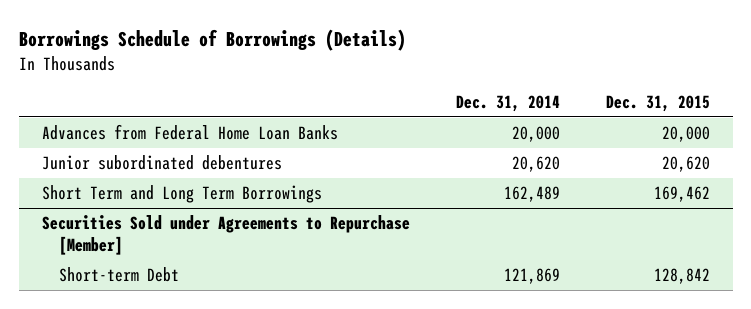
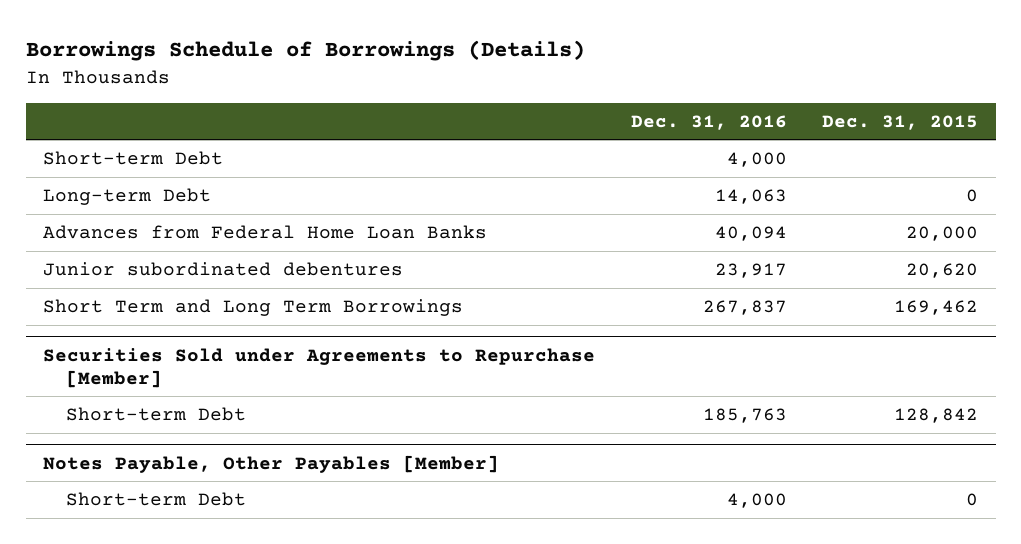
[455,95,560,113] Dec. 31, 2014 -> none
none -> [630,114,787,130] Dec. 31, 2016
none -> [43,150,224,165] Short-term Debt
none -> [43,187,212,205] Long-term Debt
none -> [43,454,500,473] Notes Payable, Other Payables [Member]
none -> [66,491,247,506] Short-term Debt

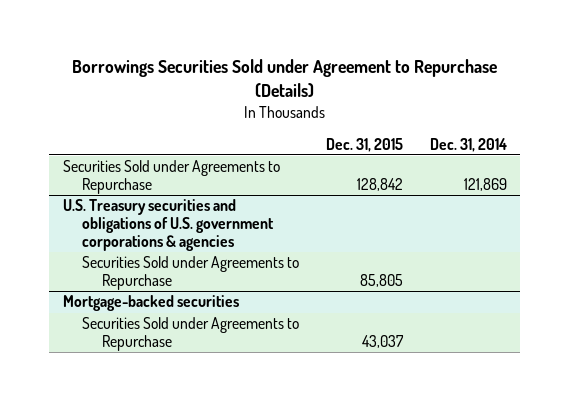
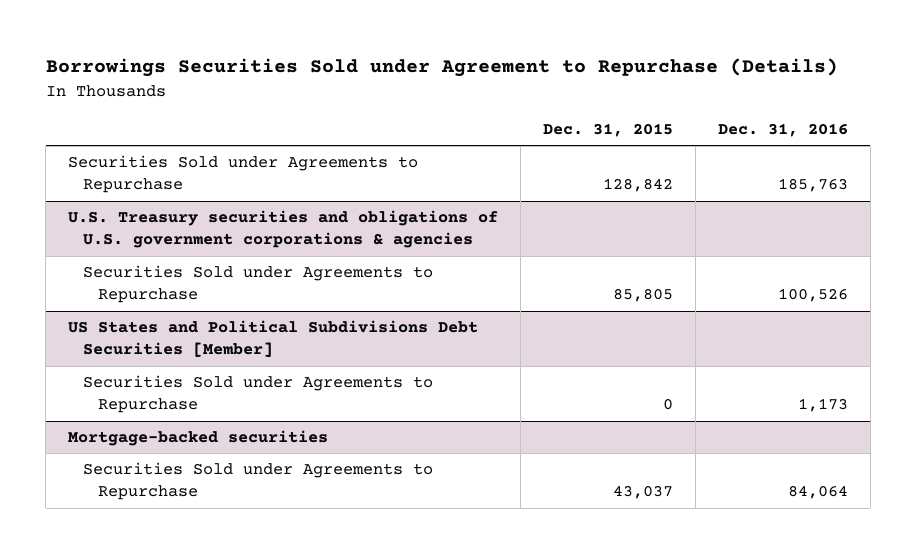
[430,137,508,152] Dec. 31, 2014 -> none
none -> [717,123,848,138] Dec. 31, 2016
none -> [68,320,479,358] US States and Political Subdivisions Debt Securities [Member]
none -> [82,375,433,414] Securities Sold under Agreements to Repurchase

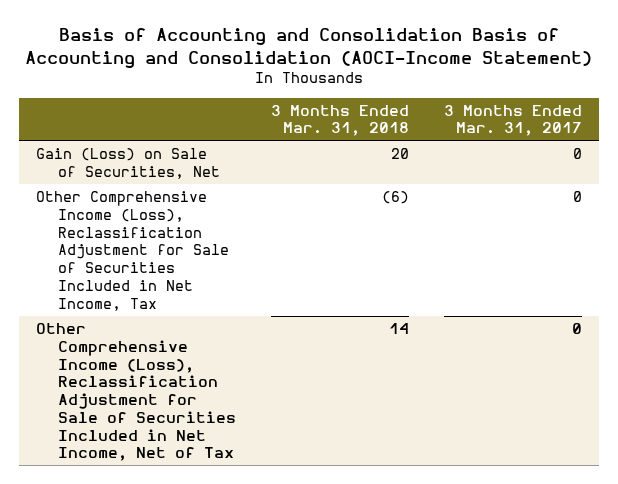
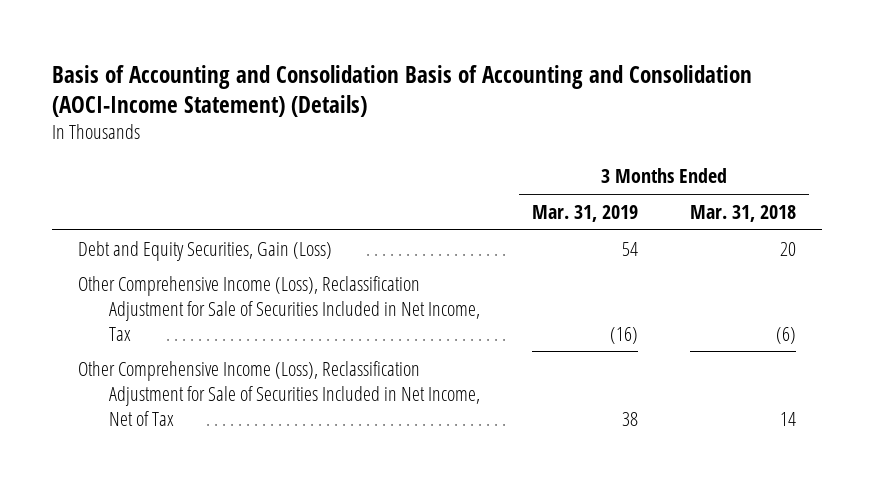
[25,28,593,68] Basis of Accounting and Consolidation Basis of Accounting and Consolidation (AOCI-Income Statement) -> [52,64,753,117] Basis of Accounting and Consolidation Basis of Accounting and Consolidation (AOCI-Income Statement) (Details)
[443,104,582,137] 3 Months Ended Mar. 31, 2017 -> none
none -> [531,204,638,222] Mar. 31, 2019
[36,148,221,179] Gain (Loss) on Sale of Securities, Net -> none
none -> [78,240,333,261] Debt and Equity Securities, Gain (Loss)

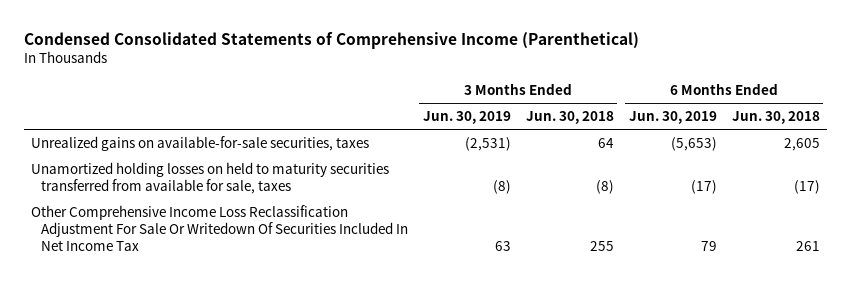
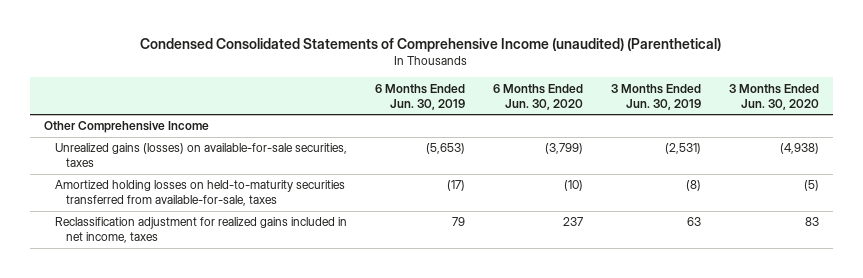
[23,31,639,49] Condensed Consolidated Statements of Comprehensive Income (Parenthetical) -> [140,37,722,52] Condensed Consolidated Statements of Comprehensive Income (unaudited) (Parenthetical)
[525,111,614,125] Jun. 30, 2018 -> none
[731,111,820,125] Jun. 30, 2018 -> none
none -> [493,83,584,110] 6 Months Ended Jun. 30, 2020
none -> [729,83,820,110] 3 Months Ended Jun. 30, 2020
none -> [43,121,209,134] Other Comprehensive Income
[31,136,370,152] Unrealized gains on available-for-sale securities, taxes -> [55,143,348,168] Unrealized gains (losses) on available-for-sale securities, taxes
[31,162,390,195] Unamortized holding losses on held to maturity securities transferred from available for sale, taxes -> [55,180,346,207] Amortized holding losses on held-to-maturity securities transferred from available-for-sale, taxes
[31,205,408,252] Other Comprehensive Income Loss Reclassification Adjustment For Sale Or Writedown Of Securities Included In Net Income Tax -> [55,217,348,244] Reclassification adjustment for realized gains included in net income, taxes

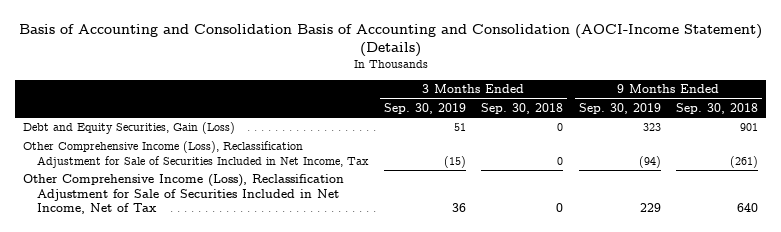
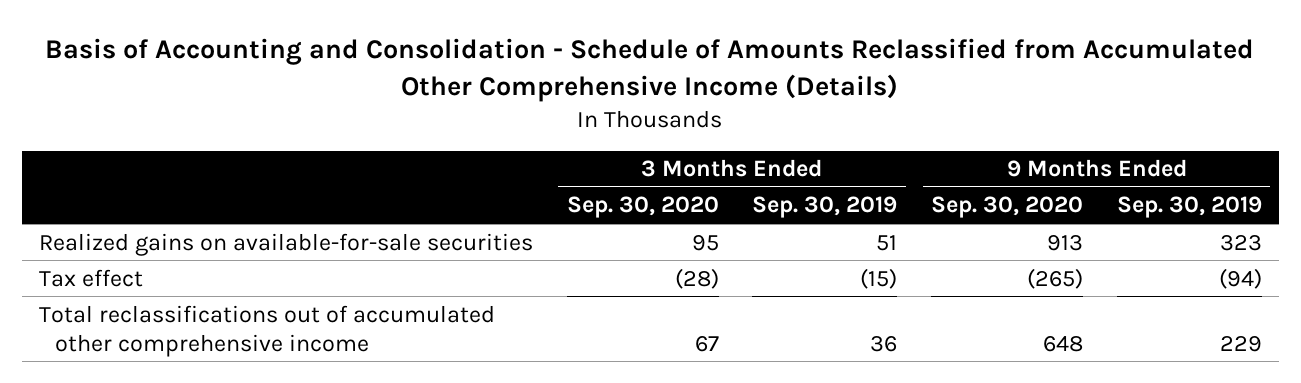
[18,23,762,57] Basis of Accounting and Consolidation Basis of Accounting and Consolidation (AOCI-Income Statement) (Details) -> [45,38,1255,103] Basis of Accounting and Consolidation - Schedule of Amounts Reclassified from Accumulated Other Comprehensive Income (Details)
[481,102,564,114] Sep. 30, 2018 -> none
[675,102,758,114] Sep. 30, 2018 -> none
none -> [566,196,719,219] Sep. 30, 2020
none -> [931,196,1084,219] Sep. 30, 2020
[23,122,236,135] Debt and Equity Securities, Gain (Loss) -> [38,232,533,256] Realized gains on available-for-sale securities
[23,141,370,168] Other Comprehensive Income (Loss), Reclassification Adjustment for Sale of Securities Included in Net Income, Tax -> [38,268,143,287] Tax effect
[23,174,345,214] Other Comprehensive Income (Loss), Reclassification Adjustment for Sale of Securities Included in Net Income, Net of Tax -> [38,304,495,357] Total reclassifications out of accumulated other comprehensive income

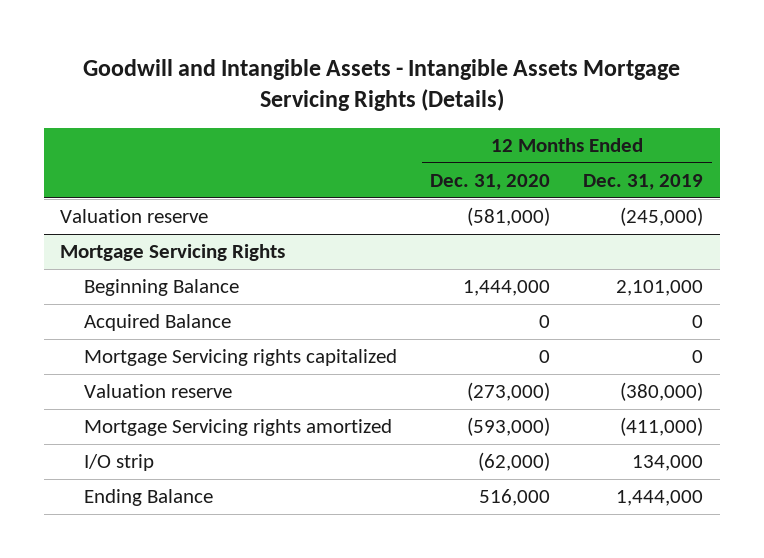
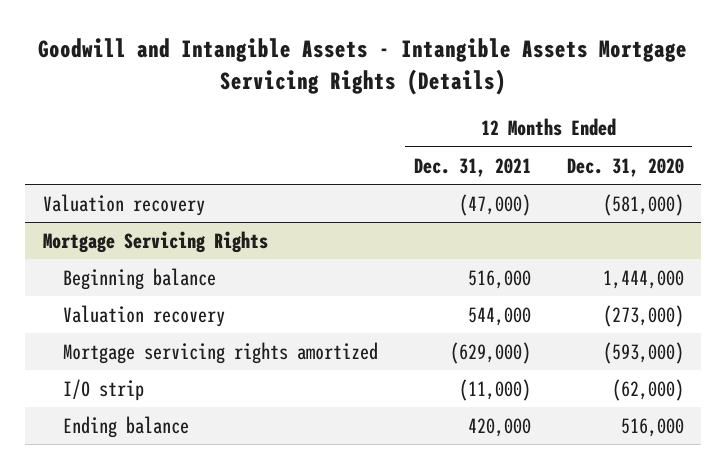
[583,173,704,190] Dec. 31, 2019 -> none
none -> [413,157,531,177] Dec. 31, 2021
[60,209,209,224] Valuation reserve -> [42,193,205,216] Valuation recovery
[84,314,232,332] Acquired Balance -> none
[84,349,398,367] Mortgage Servicing rights capitalized -> none
[84,279,240,297] Beginning Balance -> [63,267,217,290] Beginning balance
[84,384,233,399] Valuation reserve -> [63,304,226,327] Valuation recovery
[84,419,393,437] Mortgage Servicing rights amortized -> [63,341,379,364] Mortgage servicing rights amortized
[84,489,214,507] Ending Balance -> [63,415,190,438] Ending balance

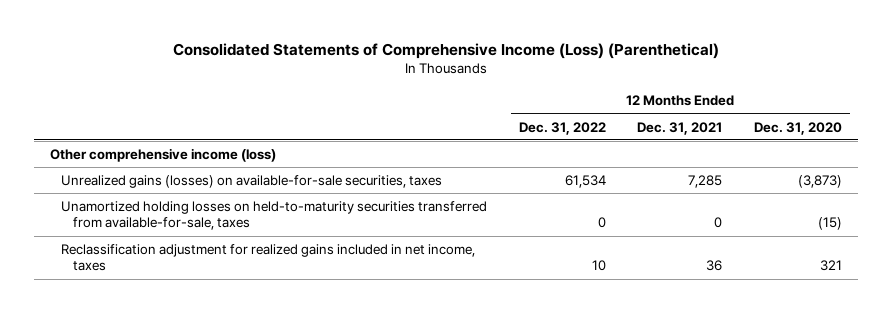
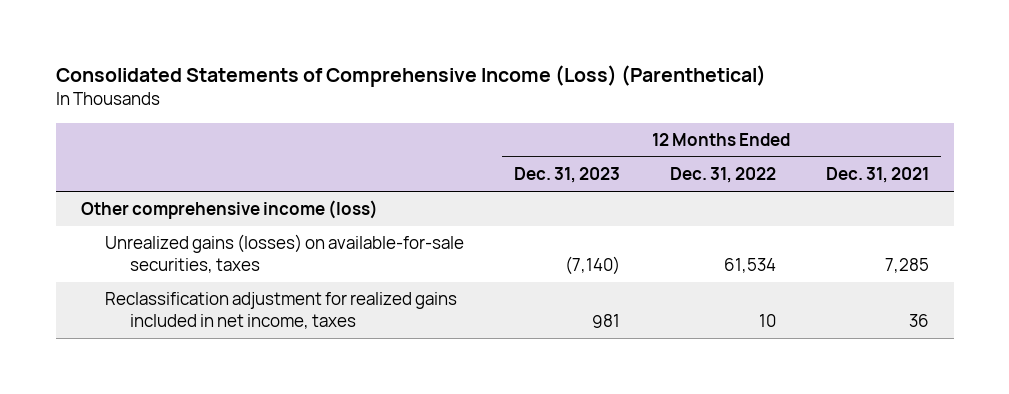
[753,121,842,135] Dec. 31, 2020 -> none
none -> [514,167,621,184] Dec. 31, 2023
[61,201,488,231] Unamortized holding losses on held-to-maturity securities transferred from available-for-sale, taxes -> none

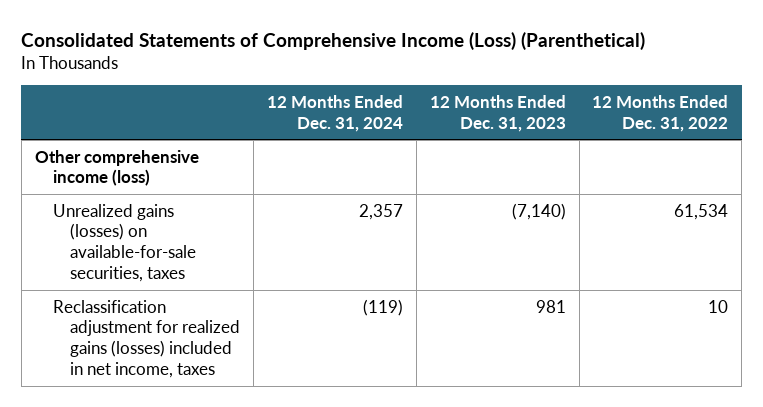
[825,167,929,184] Dec. 31, 2021 -> none
none -> [266,94,403,132] 12 Months Ended Dec. 31, 2024
[105,292,458,330] Reclassification adjustment for realized gains included in net income, taxes -> [52,299,241,378] Reclassification adjustment for realized gains (losses) included in net income, taxes

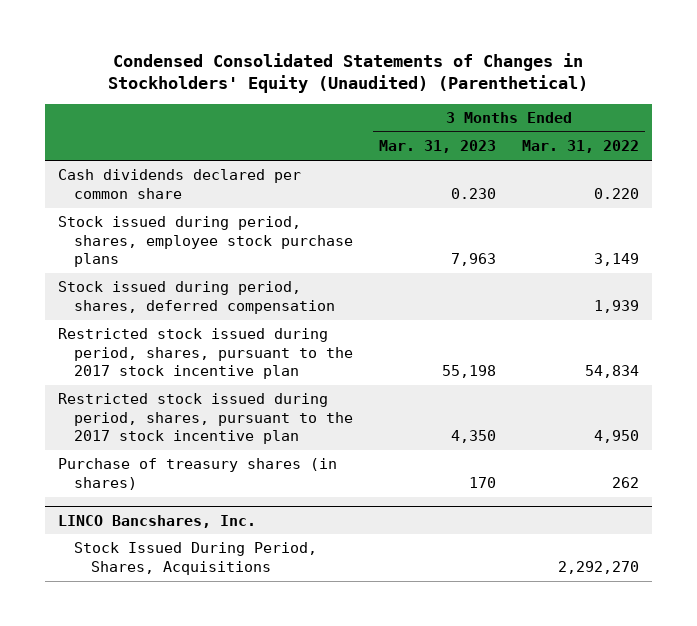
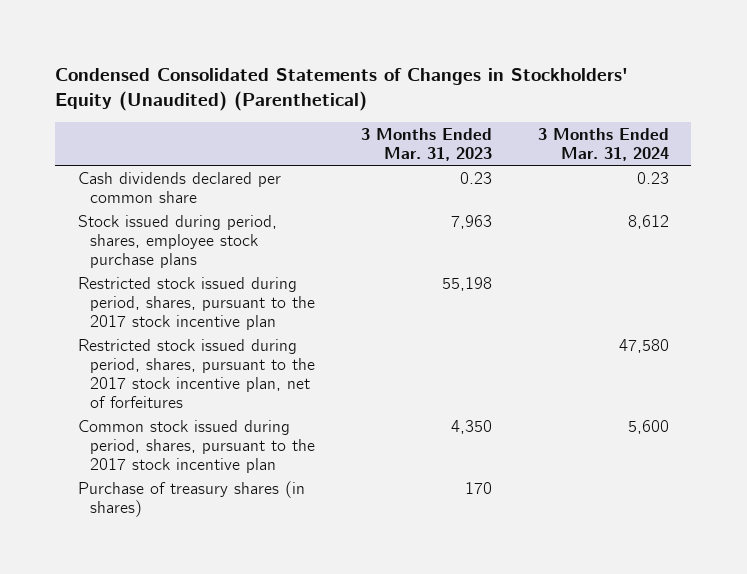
[521,140,639,154] Mar. 31, 2022 -> none
none -> [537,127,669,161] 3 Months Ended Mar. 31, 2024
[451,187,497,199] 0.230 -> [460,171,493,184] 0.23
[57,281,336,314] Stock issued during period, shares, deferred compensation -> none
none -> [78,338,316,408] Restricted stock issued during period, shares, pursuant to the 2017 stock incentive plan, net of forfeitures
[57,393,354,445] Restricted stock issued during period, shares, pursuant to the 2017 stock incentive plan -> [78,419,316,473] Common stock issued during period, shares, pursuant to the 2017 stock incentive plan
[57,514,256,528] LINCO Bancshares, Inc. -> none
[74,542,318,575] Stock Issued During Period, Shares, Acquisitions -> none

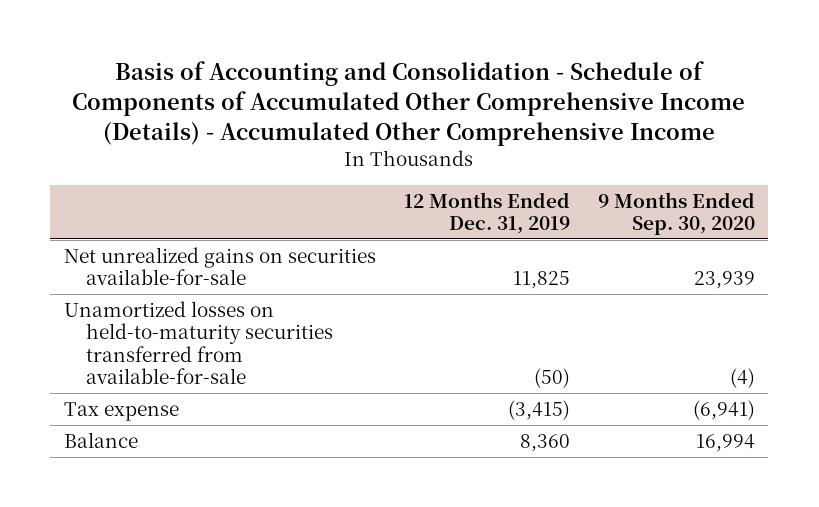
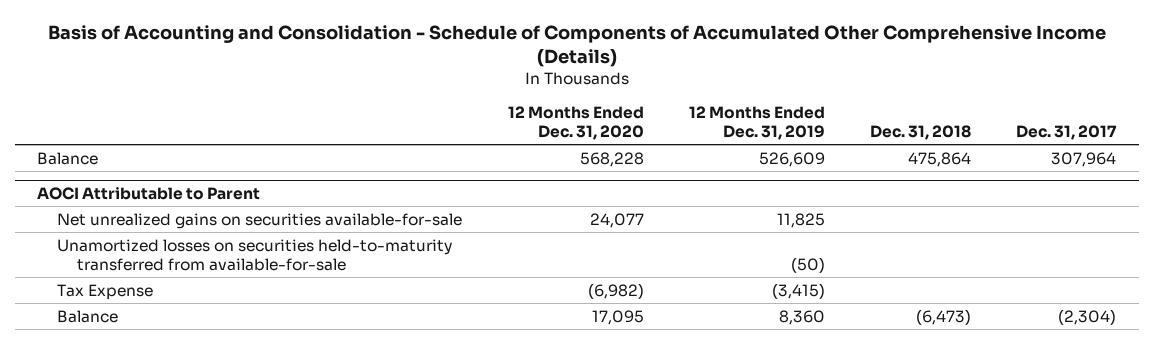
[72,61,746,146] Basis of Accounting and Consolidation - Schedule of Components of Accumulated Other Comprehensive Income (Details) - Accumulated Other Comprehensive Income -> [47,24,1106,67] Basis of Accounting and Consolidation - Schedule of Components of Accumulated Other Comprehensive Income (Details)
[597,191,755,236] 9 Months Ended Sep. 30, 2020 -> none
none -> [507,105,644,141] 12 Months Ended Dec. 31, 2020
none -> [869,125,971,141] Dec. 31, 2018
none -> [1016,125,1118,141] Dec. 31, 2017
none -> [37,151,99,165] Balance
none -> [37,187,261,201] AOCI Attributable to Parent
[64,300,333,384] Unamortized losses on held-to-maturity securities transferred from available-for-sale -> [57,238,453,271] Unamortized losses on securities held-to-maturity transferred from available-for-sale
[64,401,180,421] Tax expense -> [57,283,154,300] Tax Expense

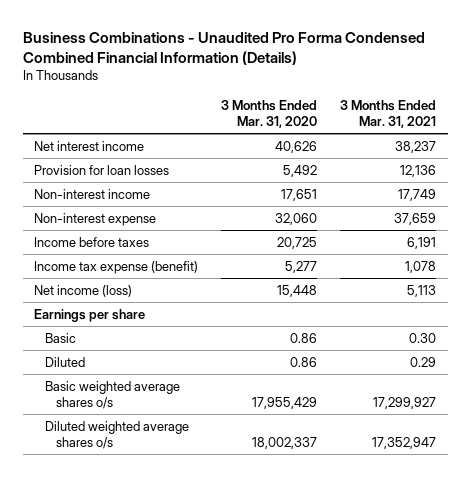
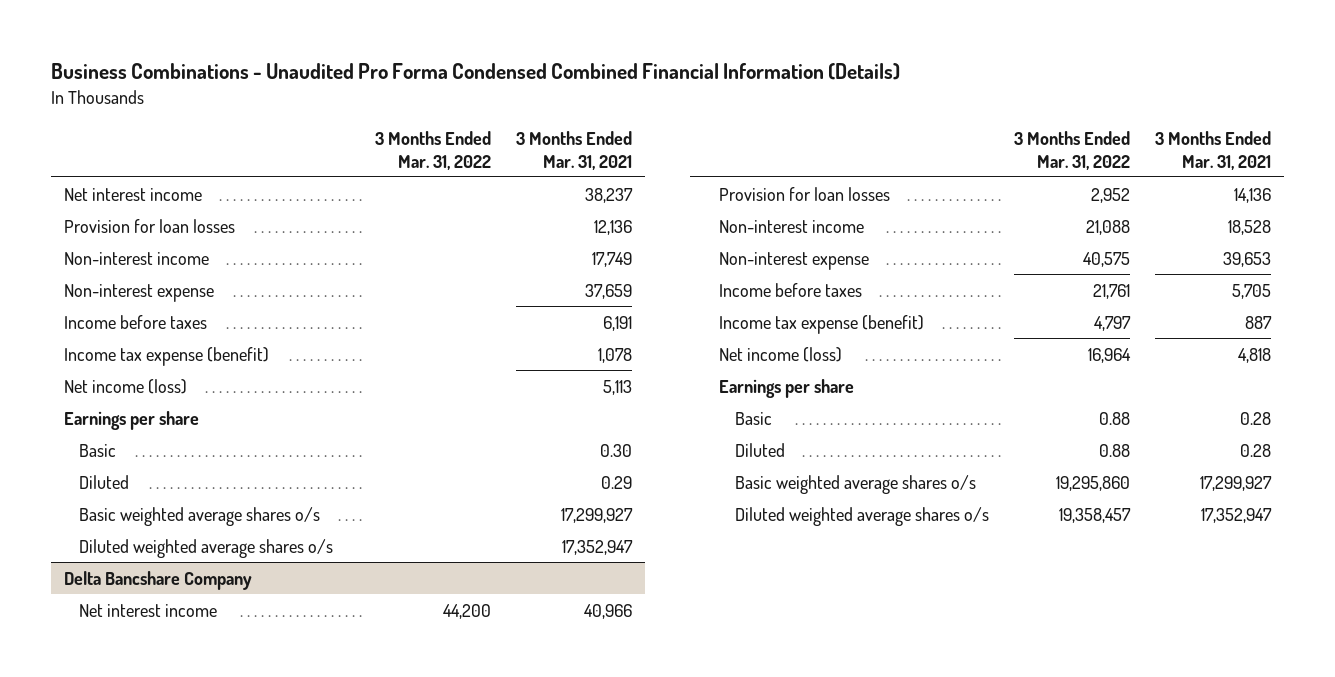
[221,99,318,128] 3 Months Ended Mar. 31, 2020 -> none
none -> [374,130,491,170] 3 Months Ended Mar. 31, 2022
none -> [63,570,252,590] Delta Bancshare Company
none -> [79,603,218,617] Net interest income
none -> [718,186,890,201] Provision for loan losses
none -> [718,219,864,233] Non-interest income
none -> [718,251,869,270] Non-interest expense
none -> [718,282,862,297] Income before taxes
none -> [718,314,924,334] Income tax expense (benefit)
none -> [718,346,842,362] Net income (loss)
none -> [718,378,854,398] Earnings per share
none -> [734,411,772,425] Basic
none -> [734,442,785,457] Diluted
none -> [734,474,976,494] Basic weighted average shares o/s
none -> [734,506,989,526] Diluted weighted average shares o/s

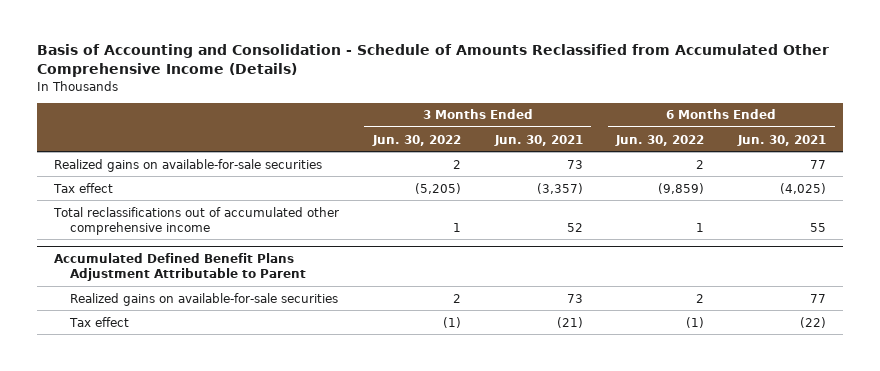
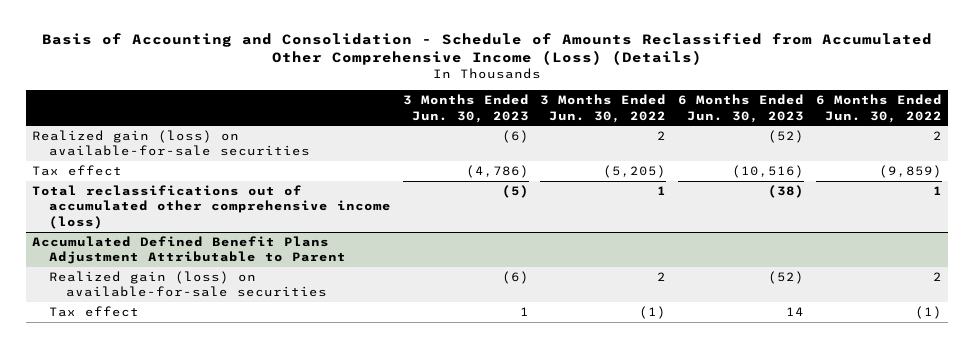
[36,44,829,78] Basis of Accounting and Consolidation - Schedule of Amounts Reclassified from Accumulated Other Comprehensive Income (Details) -> [41,33,932,66] Basis of Accounting and Consolidation - Schedule of Amounts Reclassified from Accumulated Other Comprehensive Income (Loss) (Details)
[493,134,583,146] Jun. 30, 2021 -> none
[737,134,827,146] Jun. 30, 2021 -> none
none -> [402,94,529,123] 3 Months Ended Jun. 30, 2023
none -> [678,94,805,123] 6 Months Ended Jun. 30, 2023
[53,158,322,172] Realized gains on available-for-sale securities -> [31,130,310,157] Realized gain (loss) on available-for-sale securities
[52,206,339,235] Total reclassifications out of accumulated other comprehensive income -> [31,185,391,229] Total reclassifications out of accumulated other comprehensive income (loss)
[70,292,339,306] Realized gains on available-for-sale securities -> [48,271,327,298] Realized gain (loss) on available-for-sale securities

